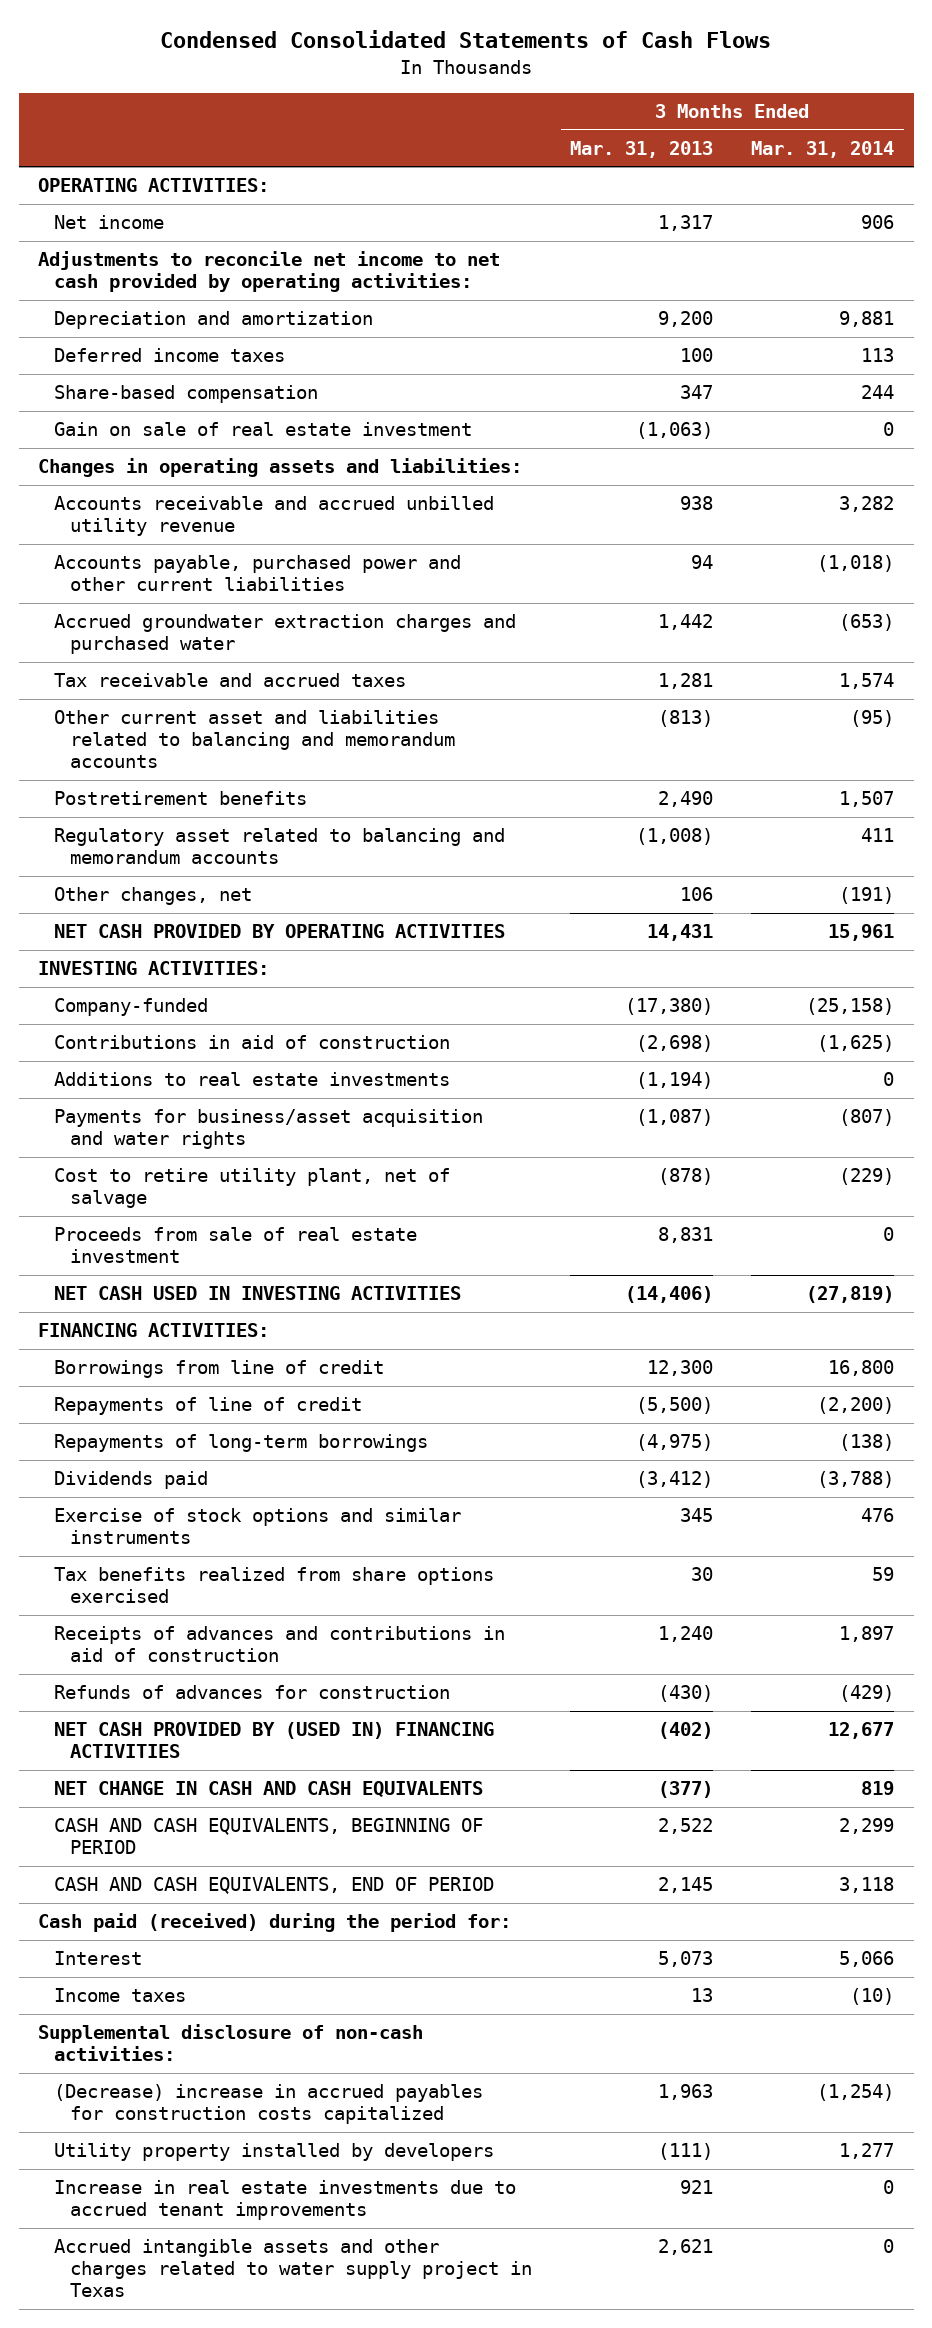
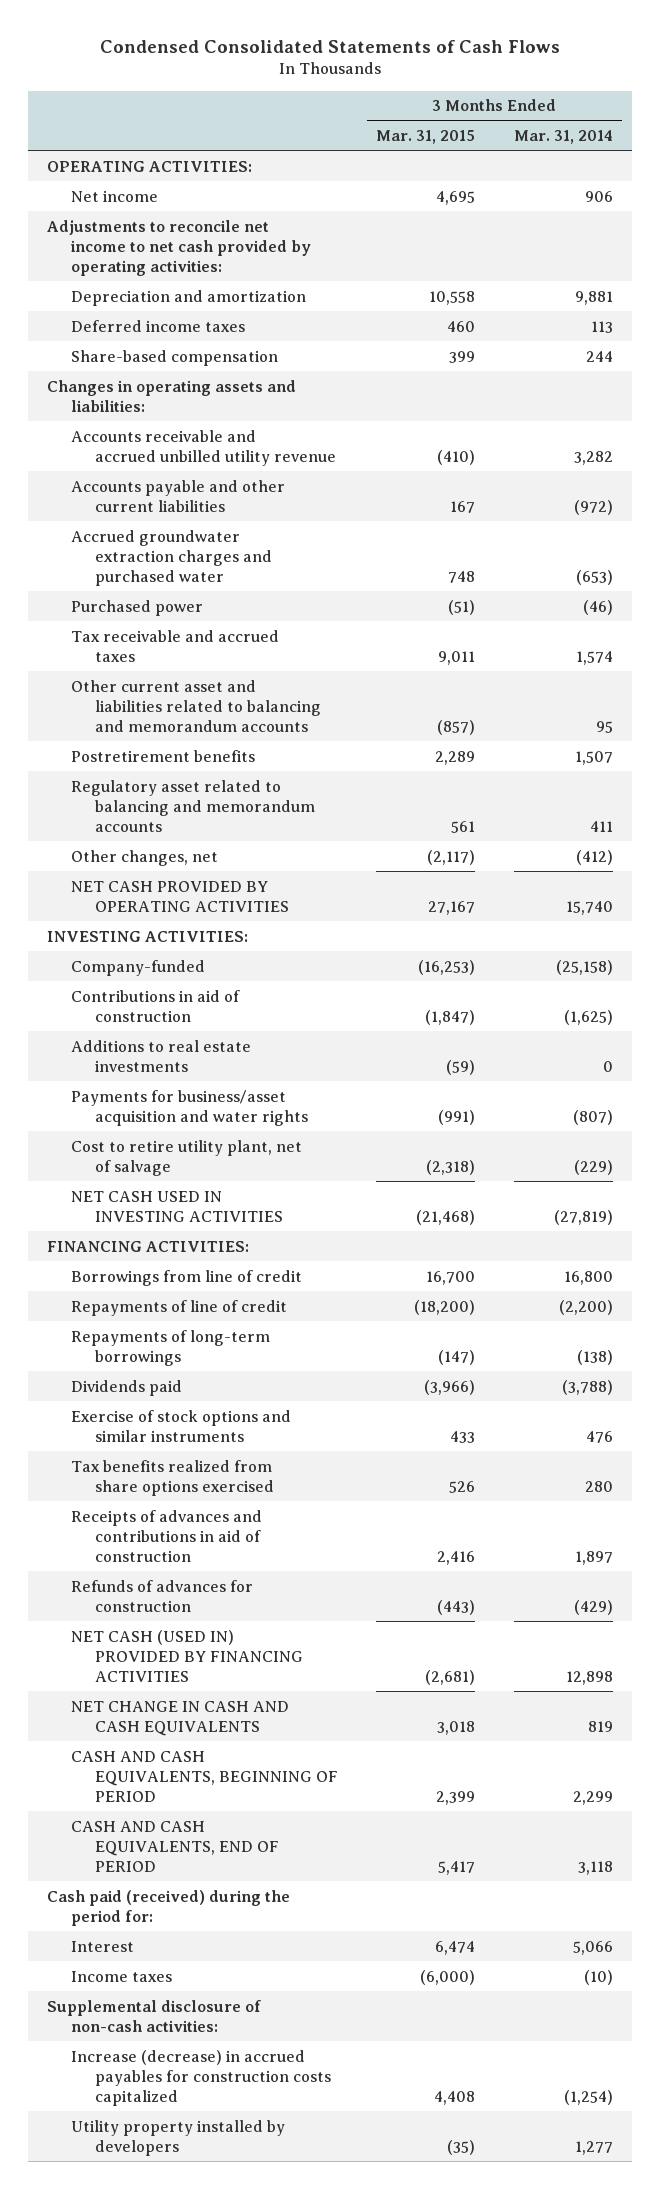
[570,140,714,158] Mar. 31, 2013 -> none
none -> [376,129,476,144] Mar. 31, 2015
[53,422,472,437] Gain on sale of real estate investment -> none
[53,555,461,592] Accounts payable, purchased power and other current liabilities -> [70,479,285,512] Accounts payable and other current liabilities
[817,555,895,573] (1,018) -> [573,499,613,515] (972)
none -> [70,599,203,616] Purchased power
[850,710,895,728] (95) -> [595,720,613,733] 95
[839,887,895,905] (191) -> [575,849,613,865] (412)
[828,924,895,942] 15,961 -> [565,900,613,915] 15,740
[53,1227,417,1264] Proceeds from sale of real estate investment -> none
[872,1567,895,1582] 59 -> [584,1480,613,1492] 280
[53,1722,494,1759] NET CASH PROVIDED BY (USED IN) FINANCING ACTIVITIES -> [70,1629,304,1682] NET CASH (USED IN) PROVIDED BY FINANCING ACTIVITIES
[828,1722,895,1740] 12,677 -> [565,1670,613,1685] 12,898
[53,2084,483,2125] (Decrease) increase in accrued payables for construction costs capitalized -> [70,2049,332,2106] Increase (decrease) in accrued payables for construction costs capitalized
[53,2180,516,2221] Increase in real estate investments due to accrued tenant improvements -> none
[53,2239,532,2298] Accrued intangible assets and other charges related to water supply project in Texas -> none

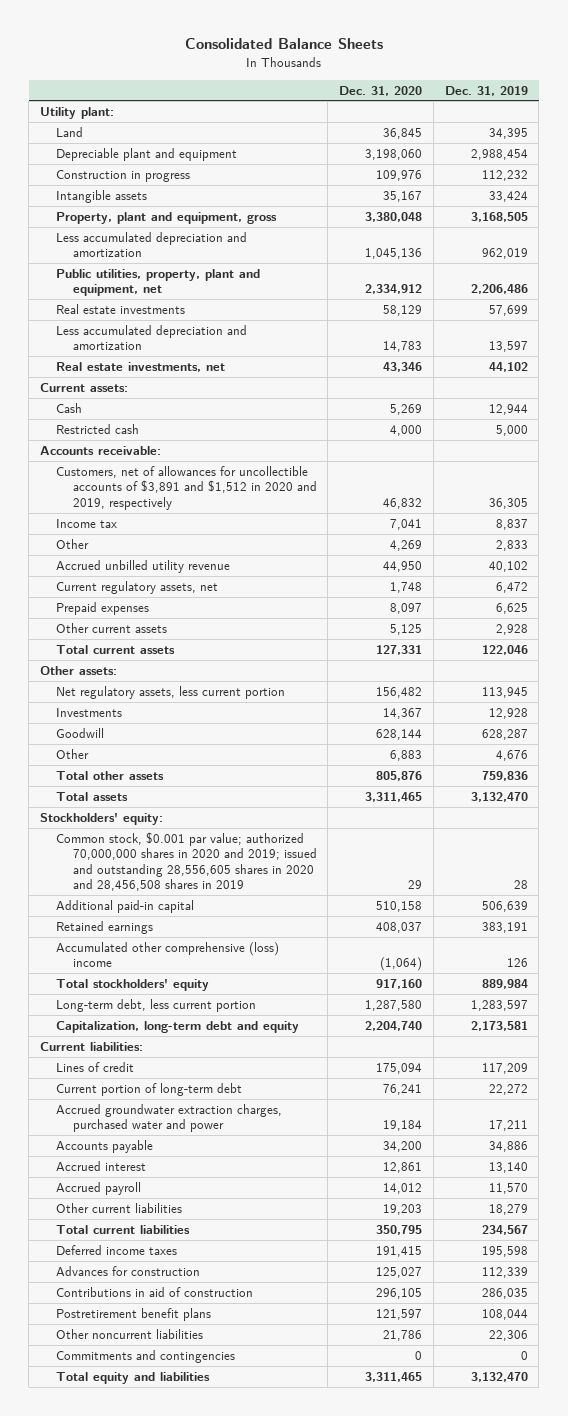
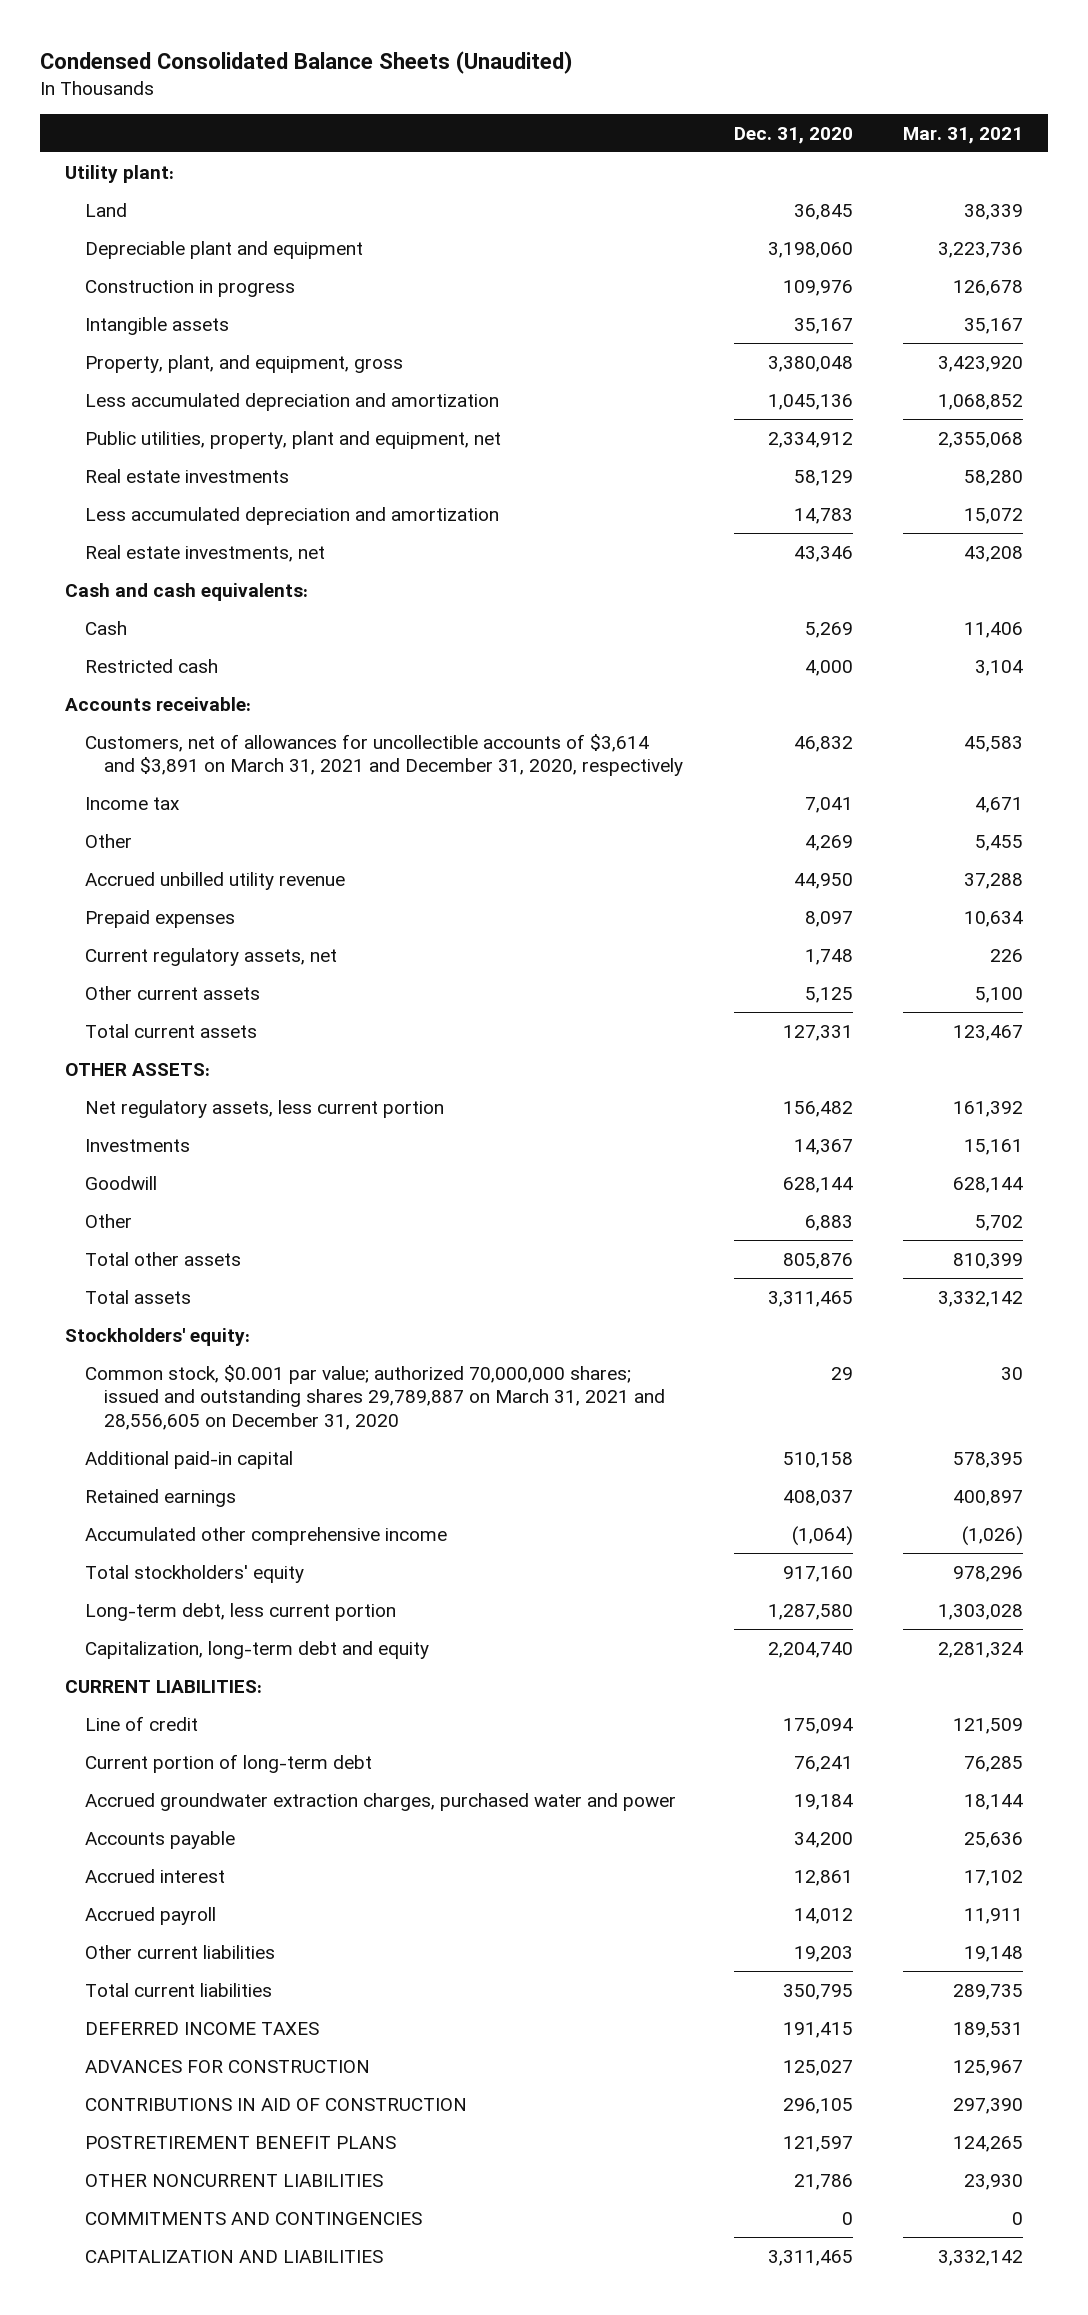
[184,38,383,50] Consolidated Balance Sheets -> [39,51,573,75] Condensed Consolidated Balance Sheets (Unaudited)
[444,85,528,96] Dec. 31, 2019 -> none
none -> [903,126,1024,144] Mar. 31, 2021
[56,211,278,224] Property, plant and equipment, gross -> [84,354,403,373] Property, plant, and equipment, gross
[40,382,129,392] Current assets: -> none
none -> [64,582,308,601] Cash and cash equivalents:
[56,465,317,510] Customers, net of allowances for uncollectible accounts of $3,891 and $1,512 in 2020 and 2019, respectively -> [84,733,684,777] Customers, net of allowances for uncollectible accounts of $3,614 and $3,891 on March 31, 2021 and December 31, 2020, respectively
[56,580,219,594] Current regulatory assets, net -> [84,947,337,966] Current regulatory assets, net
[40,665,118,675] Other assets: -> [64,1062,210,1076] OTHER ASSETS:
[56,831,317,892] Common stock, $0.001 par value; authorized 70,000,000 shares in 2020 and 2019; issued and outstanding 28,556,605 shares in 2020 and 28,456,508 shares in 2019 -> [84,1364,666,1431] Common stock, $0.001 par value; authorized 70,000,000 shares; issued and outstanding shares 29,789,887 on March 31, 2021 and 28,556,605 on December 31, 2020
[56,941,280,968] Accumulated other comprehensive (loss) income -> [84,1526,447,1545] Accumulated other comprehensive income
[40,1041,144,1051] Current liabilities: -> [64,1679,262,1693] CURRENT LIABILITIES:
[56,1061,135,1072] Lines of credit -> [84,1715,198,1731] Line of credit
[56,1244,178,1255] Deferred income taxes -> [84,2021,319,2035] DEFERRED INCOME TAXES
[56,1265,201,1276] Advances for construction -> [84,2059,370,2073] ADVANCES FOR CONSTRUCTION
[56,1286,254,1297] Contributions in aid of construction -> [84,2097,467,2111] CONTRIBUTIONS IN AID OF CONSTRUCTION
[56,1307,212,1321] Postretirement benefit plans -> [84,2135,396,2149] POSTRETIREMENT BENEFIT PLANS
[56,1328,204,1339] Other noncurrent liabilities -> [84,2173,383,2187] OTHER NONCURRENT LIABILITIES
[56,1349,236,1363] Commitments and contingencies -> [84,2211,422,2225] COMMITMENTS AND CONTINGENCIES
[56,1371,211,1384] Total equity and liabilities -> [84,2249,383,2263] CAPITALIZATION AND LIABILITIES

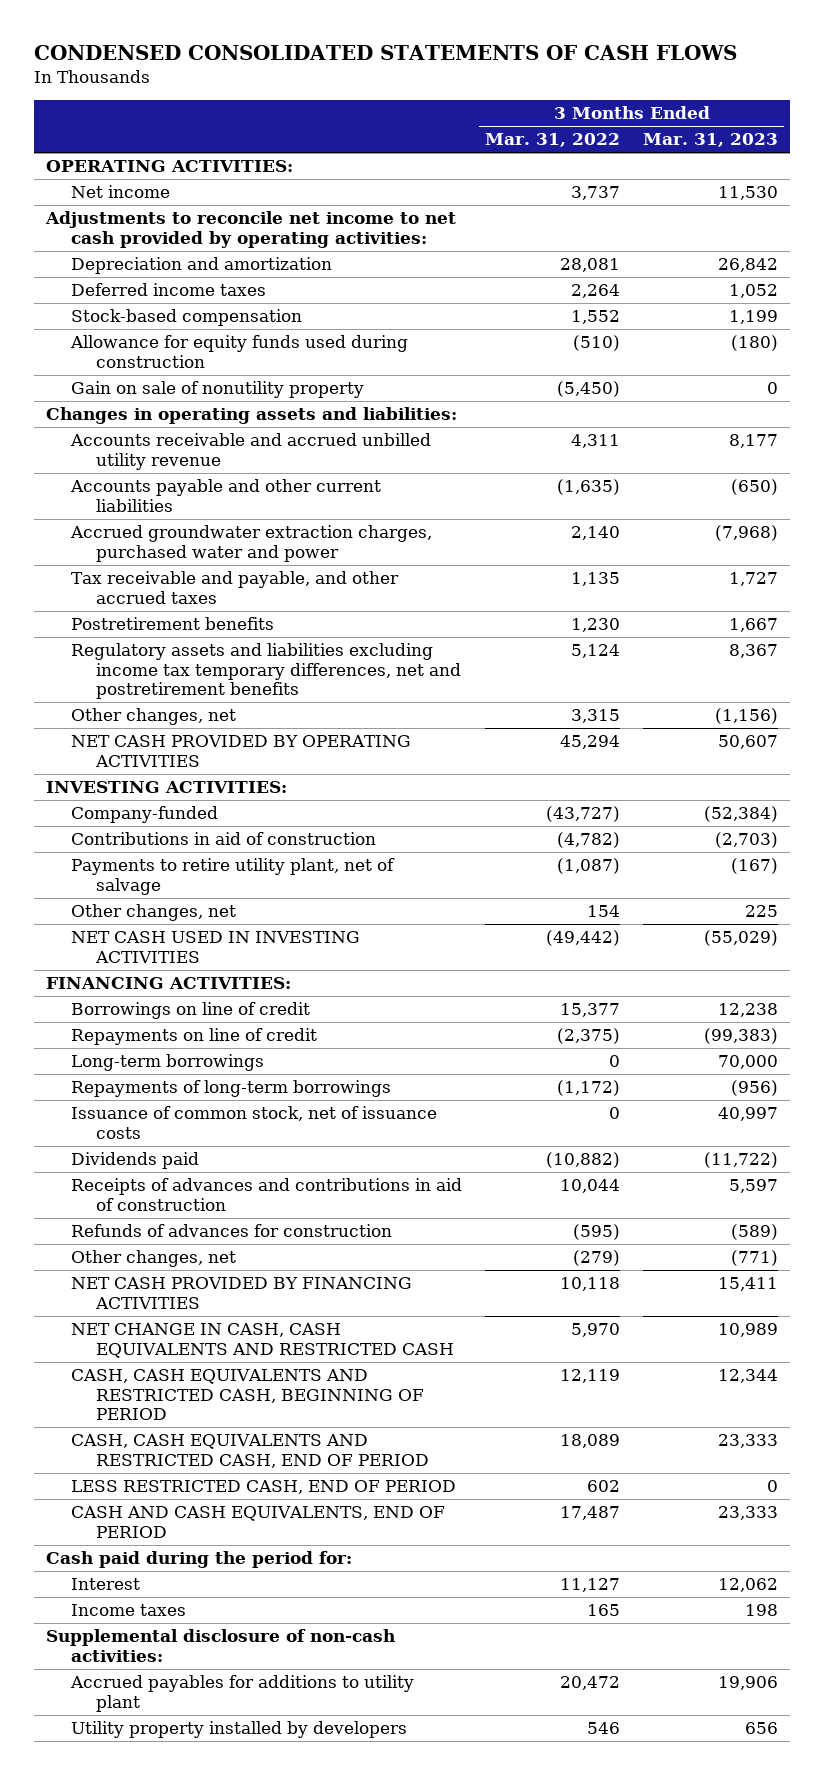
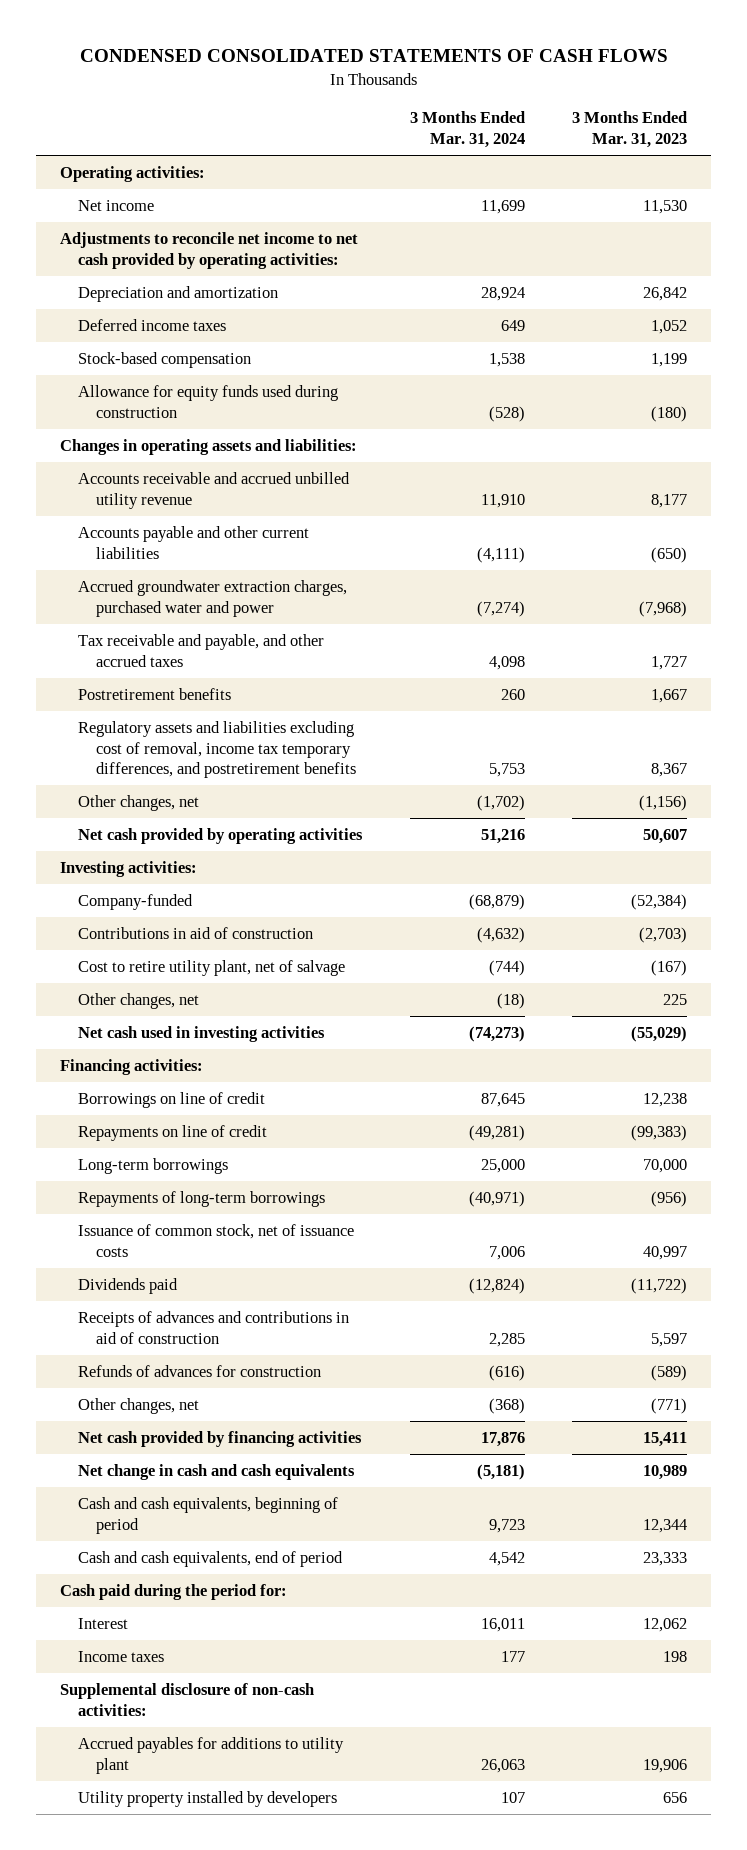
[485,133,621,148] Mar. 31, 2022 -> none
none -> [409,111,525,149] 3 Months Ended Mar. 31, 2024
[45,160,293,173] OPERATING ACTIVITIES: -> [60,165,206,182] Operating activities:
[70,381,364,399] Gain on sale of nonutility property -> none
[70,643,461,700] Regulatory assets and liabilities excluding income tax temporary differences, net and postretirement benefits -> [77,720,356,779] Regulatory assets and liabilities excluding cost of removal, income tax temporary differences, and postretirement benefits
[70,735,411,767] NET CASH PROVIDED BY OPERATING ACTIVITIES -> [77,827,363,844] Net cash provided by operating activities
[45,781,287,794] INVESTING ACTIVITIES: -> [60,860,198,877] Investing activities:
[70,858,395,895] Payments to retire utility plant, net of salvage -> [77,959,345,976] Cost to retire utility plant, net of salvage
[70,931,360,963] NET CASH USED IN INVESTING ACTIVITIES -> [77,1025,325,1042] Net cash used in investing activities
[45,977,291,990] FINANCING ACTIVITIES: -> [60,1058,204,1075] Financing activities:
[70,1480,456,1495] LESS RESTRICTED CASH, END OF PERIOD -> none
[70,1506,445,1538] CASH AND CASH EQUIVALENTS, END OF PERIOD -> none
[70,1277,412,1309] NET CASH PROVIDED BY FINANCING ACTIVITIES -> [77,1430,362,1447] Net cash provided by financing activities
[70,1323,454,1358] NET CHANGE IN CASH, CASH EQUIVALENTS AND RESTRICTED CASH -> [77,1463,355,1480] Net change in cash and cash equivalents
[70,1369,424,1421] CASH, CASH EQUIVALENTS AND RESTRICTED CASH, BEGINNING OF PERIOD -> [77,1496,338,1534] Cash and cash equivalents, beginning of period
[70,1434,429,1468] CASH, CASH EQUIVALENTS AND RESTRICTED CASH, END OF PERIOD -> [77,1550,343,1567] Cash and cash equivalents, end of period

